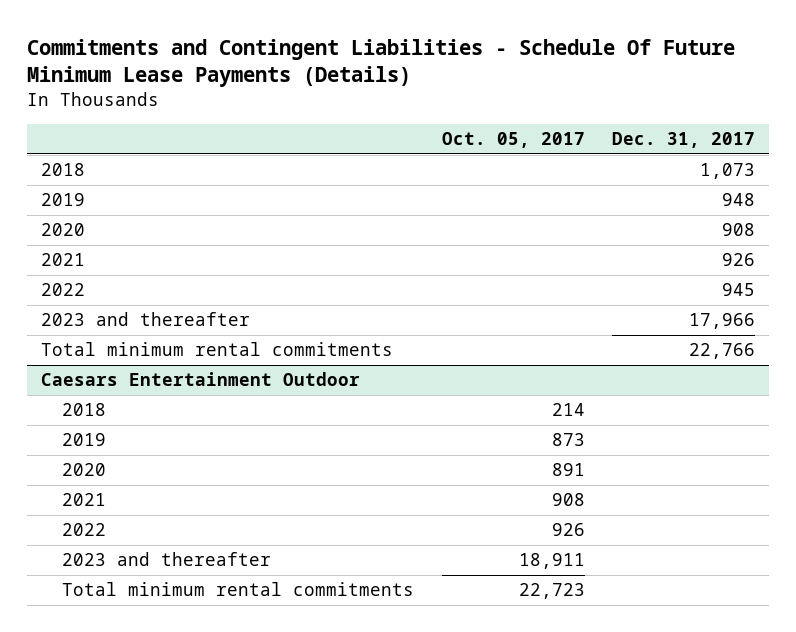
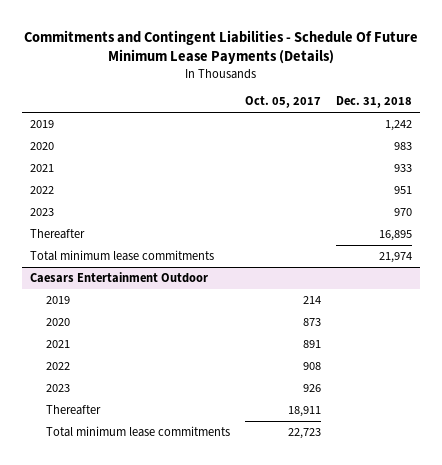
[612,132,756,149] Dec. 31, 2017 -> none
none -> [336,96,413,109] Dec. 31, 2018
[40,163,85,177] 2018 -> none
none -> [29,208,54,217] 2023
[40,312,250,327] 2023 and thereafter -> [29,229,85,240] Thereafter
[40,342,393,357] Total minimum rental commitments -> [29,250,214,262] Total minimum lease commitments
[62,403,107,417] 2018 -> [46,296,71,305] 2019
[62,433,107,447] 2019 -> [46,318,71,327] 2020
[62,463,107,477] 2020 -> [46,340,71,349] 2021
[62,493,107,507] 2021 -> [46,362,71,371] 2022
[62,523,107,537] 2022 -> [46,384,71,393] 2023
[62,552,272,567] 2023 and thereafter -> [46,405,102,416] Thereafter
[62,582,415,597] Total minimum rental commitments -> [46,426,231,438] Total minimum lease commitments

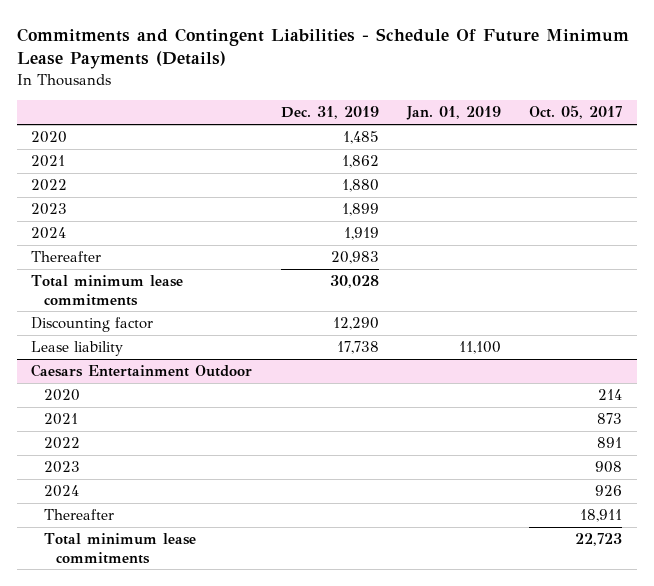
[336,96,413,109] Dec. 31, 2018 -> none
none -> [280,106,379,120] Dec. 31, 2019
none -> [406,106,502,121] Jan. 01, 2019
[29,120,54,129] 2019 -> none
none -> [31,227,67,240] 2024
none -> [31,317,154,333] Discounting factor
none -> [31,341,124,357] Lease liability
[46,296,71,305] 2019 -> [43,389,80,402] 2020
[46,318,71,327] 2020 -> [43,413,78,426] 2021
[46,340,71,349] 2021 -> [43,437,80,450] 2022
[46,362,71,371] 2022 -> [43,461,80,474] 2023
[46,384,71,393] 2023 -> [43,485,79,498] 2024

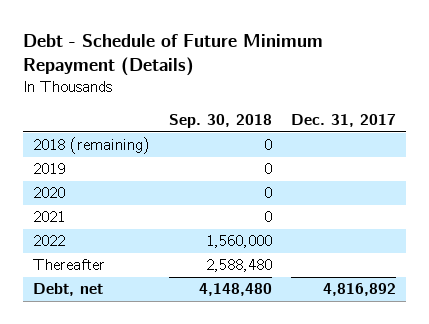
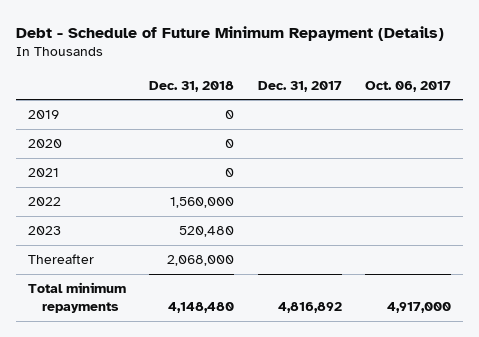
[169,113,273,128] Sep. 30, 2018 -> none
none -> [149,80,235,92] Dec. 31, 2018
none -> [364,80,451,92] Oct. 06, 2017
[33,137,151,155] 2018 (remaining) -> none
none -> [27,226,61,236] 2023
[33,283,104,297] Debt, net -> [27,282,126,313] Total minimum repayments

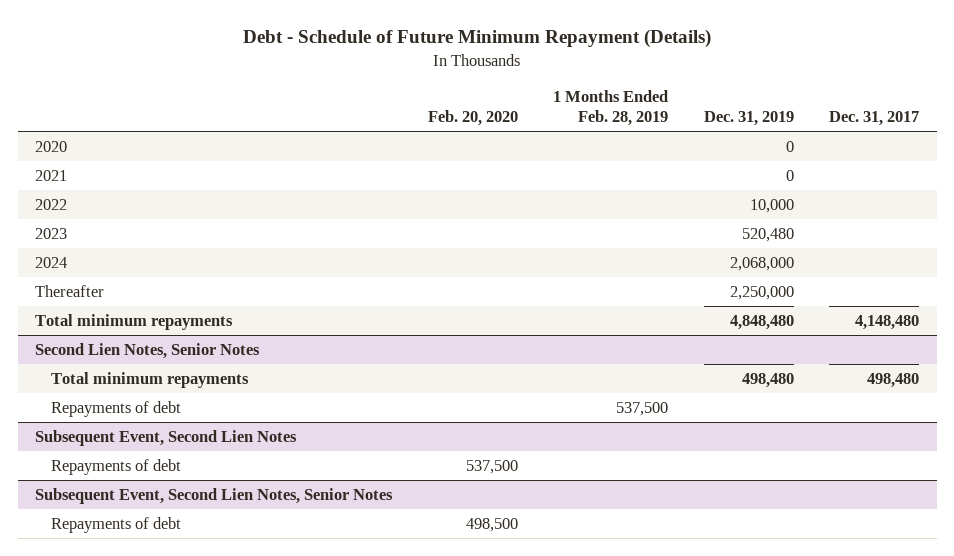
[149,80,235,92] Dec. 31, 2018 -> none
[364,80,451,92] Oct. 06, 2017 -> none
none -> [427,110,518,127] Feb. 20, 2020
none -> [553,90,669,127] 1 Months Ended Feb. 28, 2019
none -> [703,111,794,127] Dec. 31, 2019
[27,110,59,120] 2019 -> none
none -> [35,256,68,268] 2024
[277,301,342,313] 4,816,892 -> [854,314,919,330] 4,148,480
none -> [35,342,261,359] Second Lien Notes, Senior Notes
none -> [51,371,250,388] Total minimum repayments
none -> [51,400,182,417] Repayments of debt
none -> [35,429,298,446] Subsequent Event, Second Lien Notes
none -> [51,458,182,475] Repayments of debt
none -> [35,487,394,504] Subsequent Event, Second Lien Notes, Senior Notes
none -> [51,516,182,533] Repayments of debt

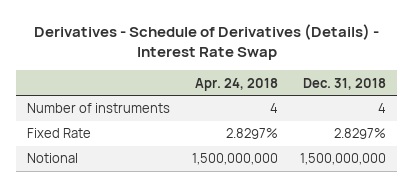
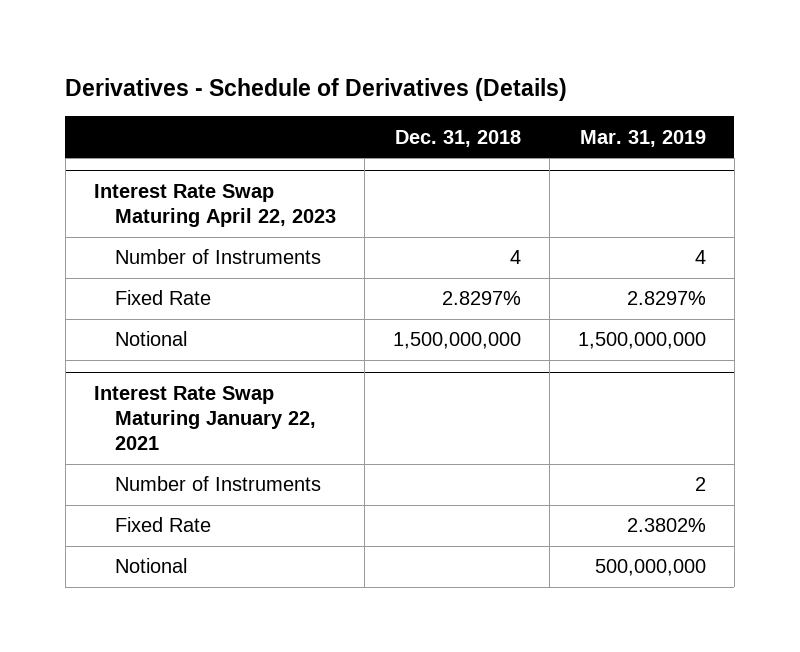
[33,23,379,61] Derivatives - Schedule of Derivatives (Details) - Interest Rate Swap -> [65,78,568,102] Derivatives - Schedule of Derivatives (Details)
[195,77,279,91] Apr. 24, 2018 -> none
none -> [579,129,706,147] Mar. 31, 2019
none -> [93,184,337,228] Interest Rate Swap Maturing April 22, 2023
[27,103,171,114] Number of instruments -> [115,249,322,265] Number of Instruments
none -> [93,386,317,451] Interest Rate Swap Maturing January 22, 2021
none -> [115,476,322,492] Number of Instruments
none -> [115,517,212,533] Fixed Rate
none -> [115,558,188,574] Notional

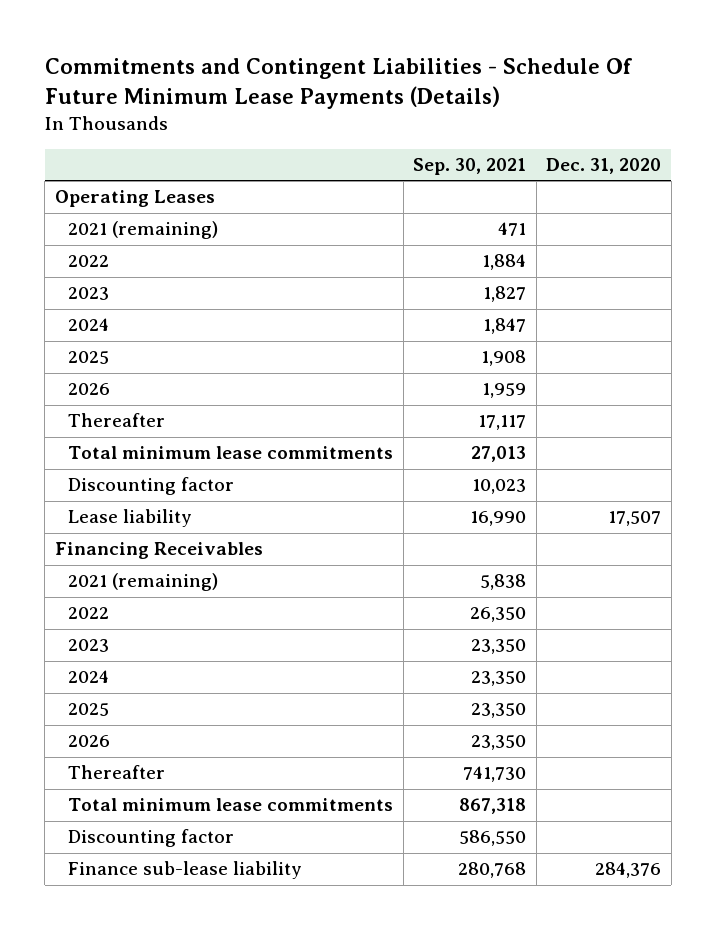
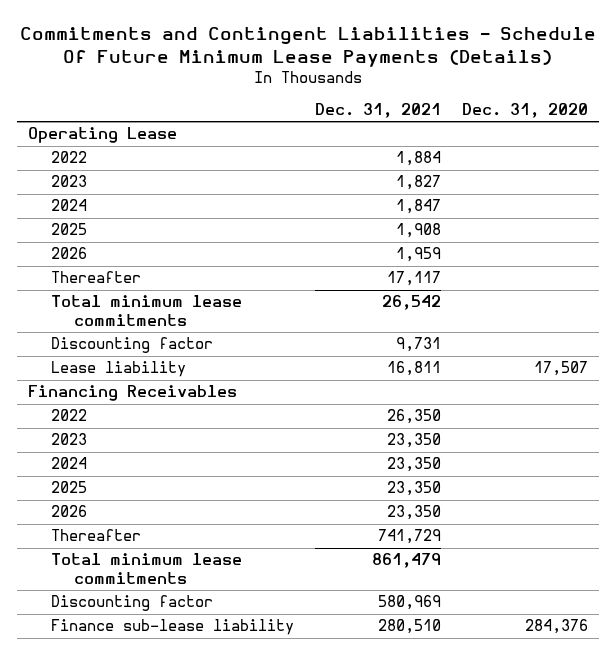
[413,157,527,175] Sep. 30, 2021 -> none
none -> [314,102,441,118] Dec. 31, 2021
[68,221,219,240] 2021 (remaining) -> none
[54,190,215,208] Operating Leases -> [27,127,177,144] Operating Lease
[68,573,219,592] 2021 (remaining) -> none

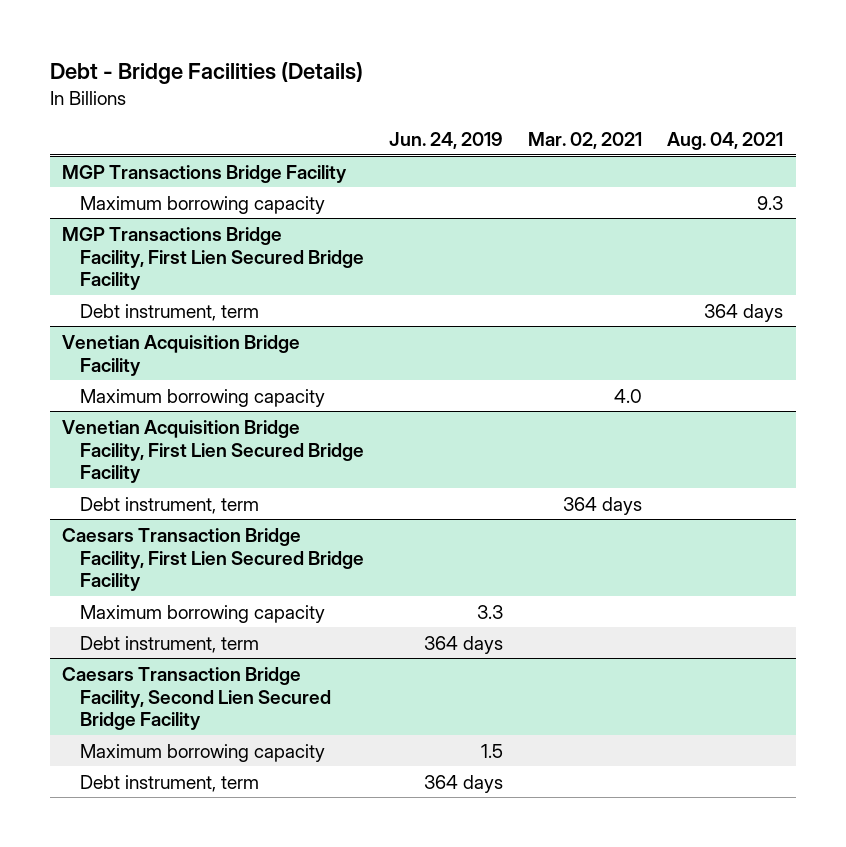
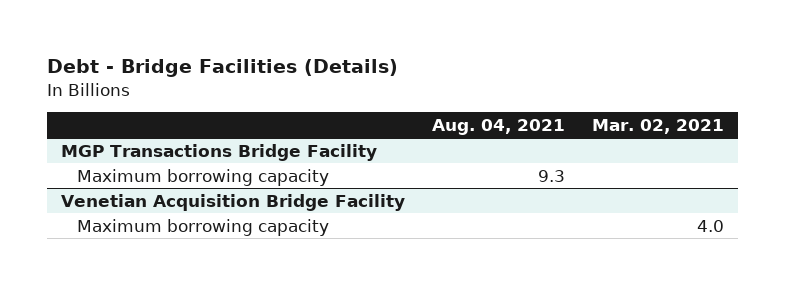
[388,132,503,150] Jun. 24, 2019 -> none
[62,226,364,291] MGP Transactions Bridge Facility, First Lien Secured Bridge Facility -> none
[79,303,259,321] Debt instrument, term -> none
[62,419,364,484] Venetian Acquisition Bridge Facility, First Lien Secured Bridge Facility -> none
[79,496,259,514] Debt instrument, term -> none
[62,527,364,592] Caesars Transaction Bridge Facility, First Lien Secured Bridge Facility -> none
[79,604,325,623] Maximum borrowing capacity -> none
[79,635,259,653] Debt instrument, term -> none
[62,666,331,731] Caesars Transaction Bridge Facility, Second Lien Secured Bridge Facility -> none
[79,743,325,762] Maximum borrowing capacity -> none
[79,774,259,792] Debt instrument, term -> none

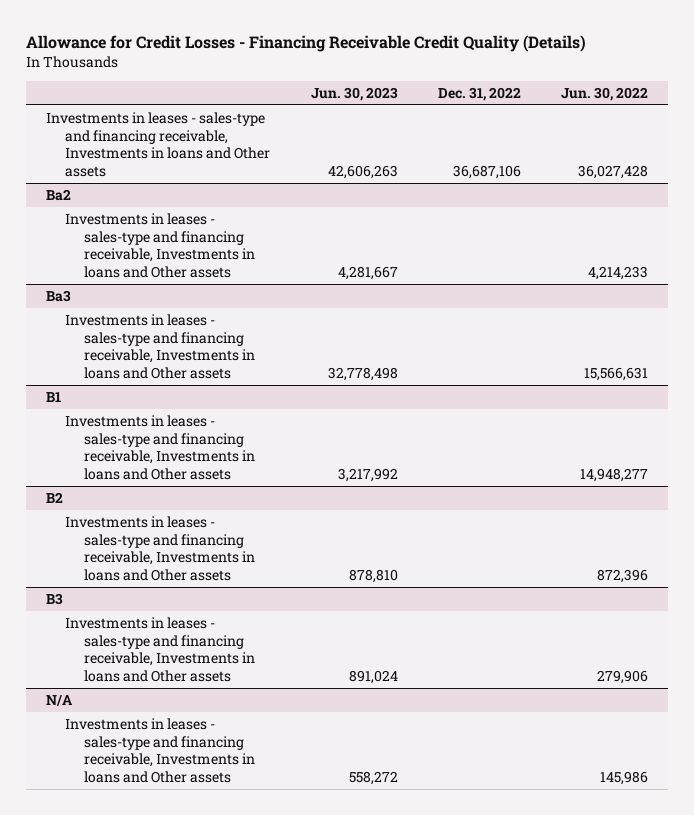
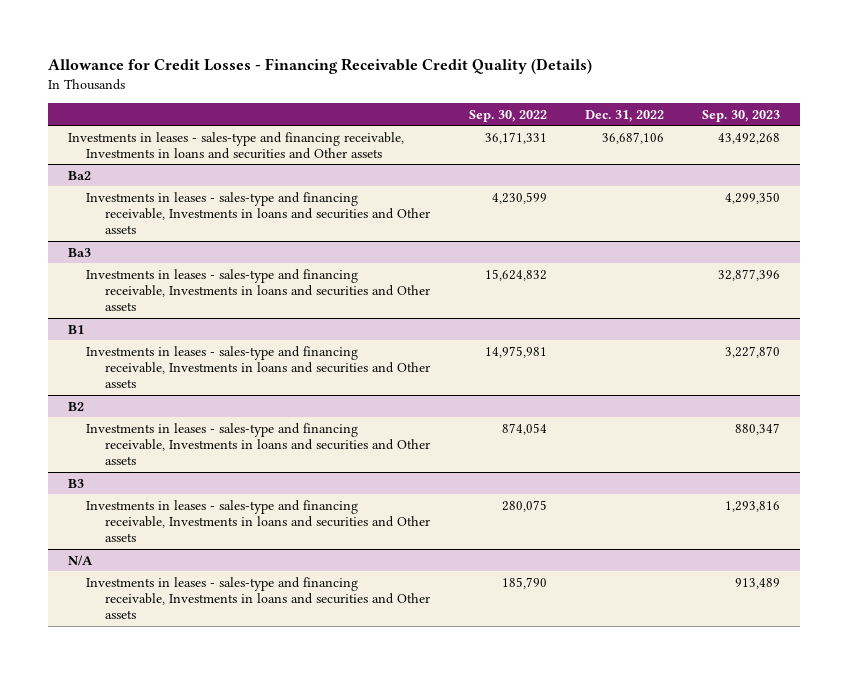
[310,86,398,101] Jun. 30, 2023 -> none
[560,86,648,101] Jun. 30, 2022 -> none
none -> [468,109,547,122] Sep. 30, 2022
none -> [702,109,781,122] Sep. 30, 2023
[46,111,271,178] Investments in leases - sales-type and financing receivable, Investments in loans and Other assets -> [67,131,404,159] Investments in leases - sales-type and financing receivable, Investments in loans and securities and Other assets
[65,212,256,279] Investments in leases - sales-type and financing receivable, Investments in loans and Other assets -> [86,191,431,235] Investments in leases - sales-type and financing receivable, Investments in loans and securities and Other assets
[65,313,256,380] Investments in leases - sales-type and financing receivable, Investments in loans and Other assets -> [86,268,431,312] Investments in leases - sales-type and financing receivable, Investments in loans and securities and Other assets
[65,414,256,481] Investments in leases - sales-type and financing receivable, Investments in loans and Other assets -> [86,345,431,389] Investments in leases - sales-type and financing receivable, Investments in loans and securities and Other assets
[65,515,256,582] Investments in leases - sales-type and financing receivable, Investments in loans and Other assets -> [86,422,431,466] Investments in leases - sales-type and financing receivable, Investments in loans and securities and Other assets
[65,616,256,683] Investments in leases - sales-type and financing receivable, Investments in loans and Other assets -> [86,499,431,543] Investments in leases - sales-type and financing receivable, Investments in loans and securities and Other assets
[65,717,256,784] Investments in leases - sales-type and financing receivable, Investments in loans and Other assets -> [86,576,431,620] Investments in leases - sales-type and financing receivable, Investments in loans and securities and Other assets

